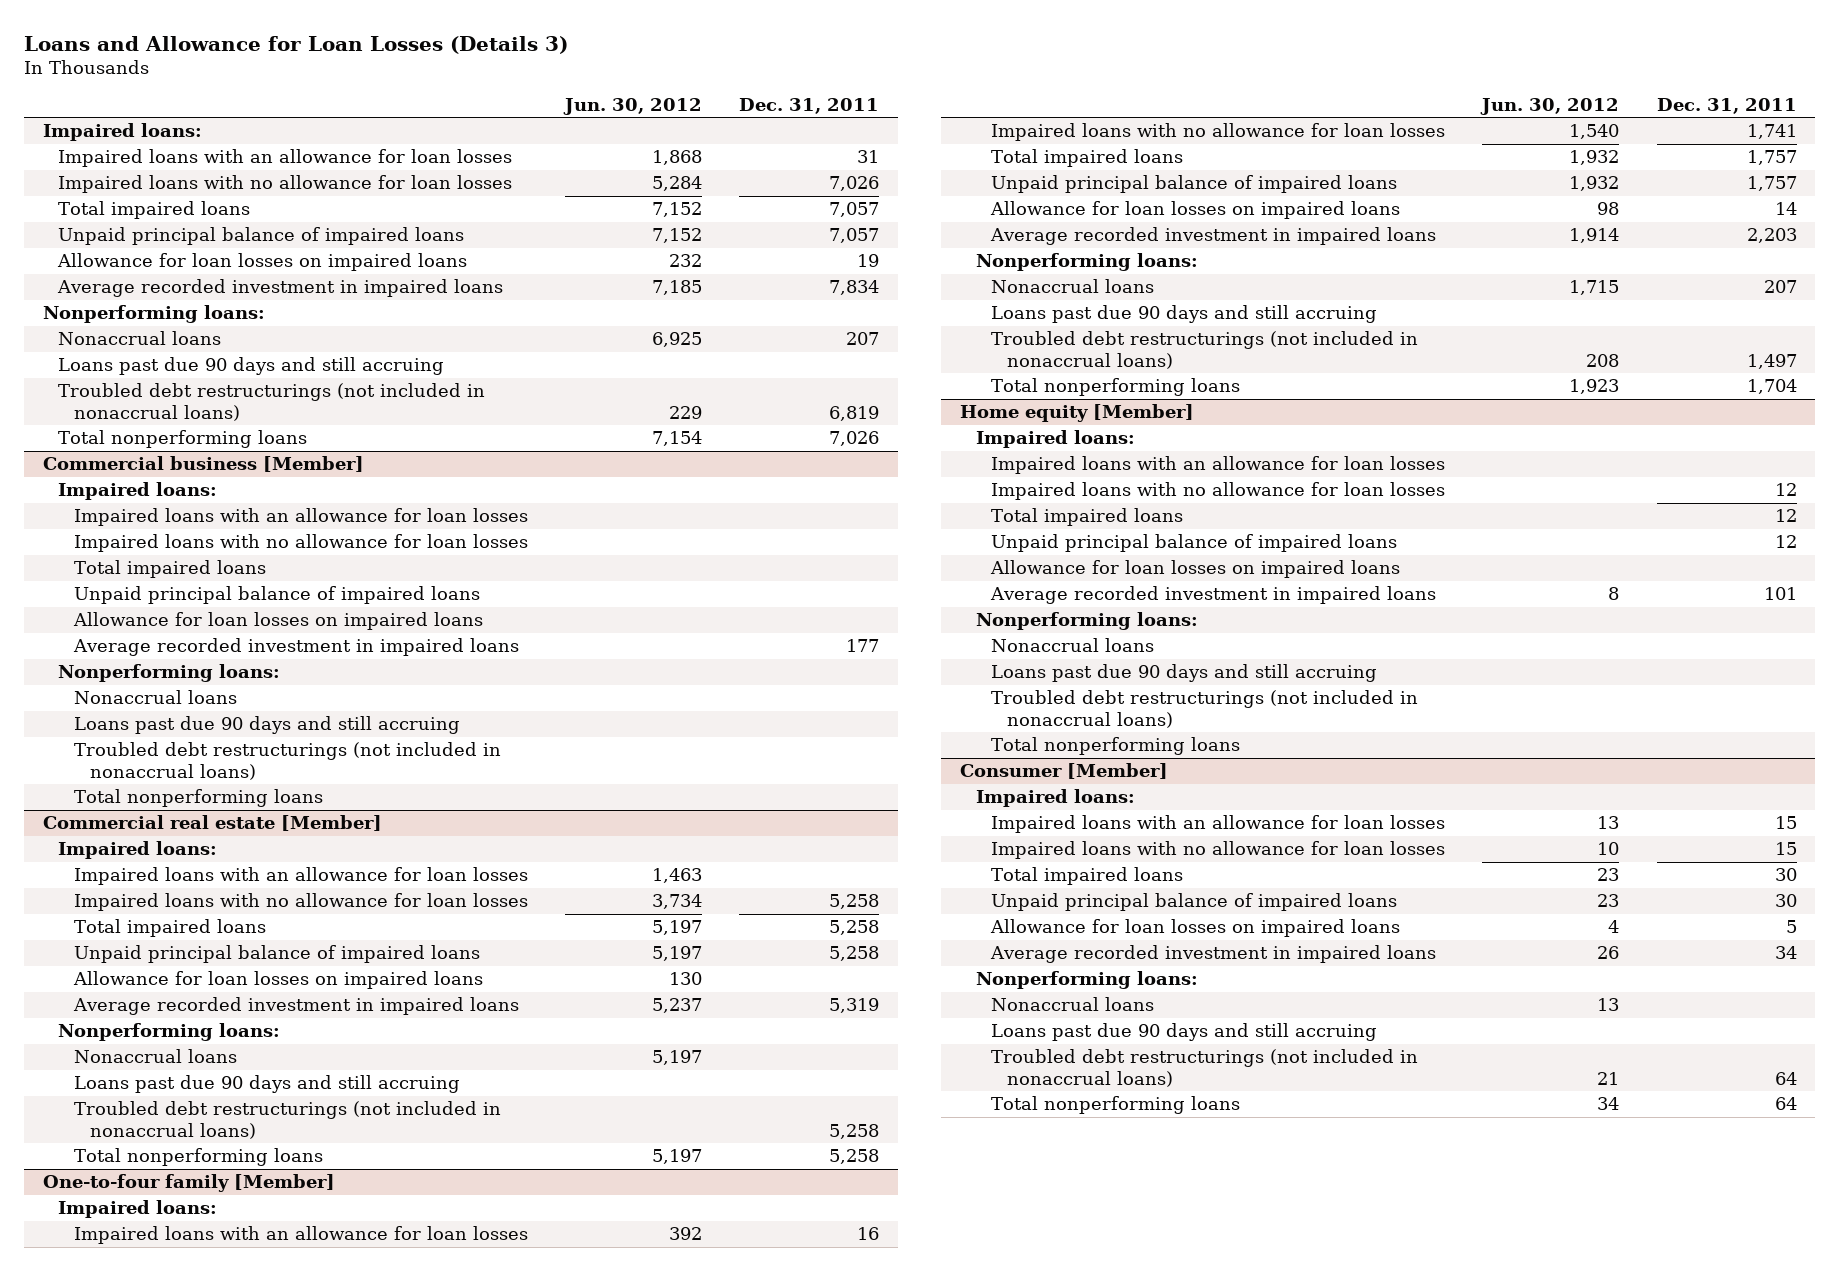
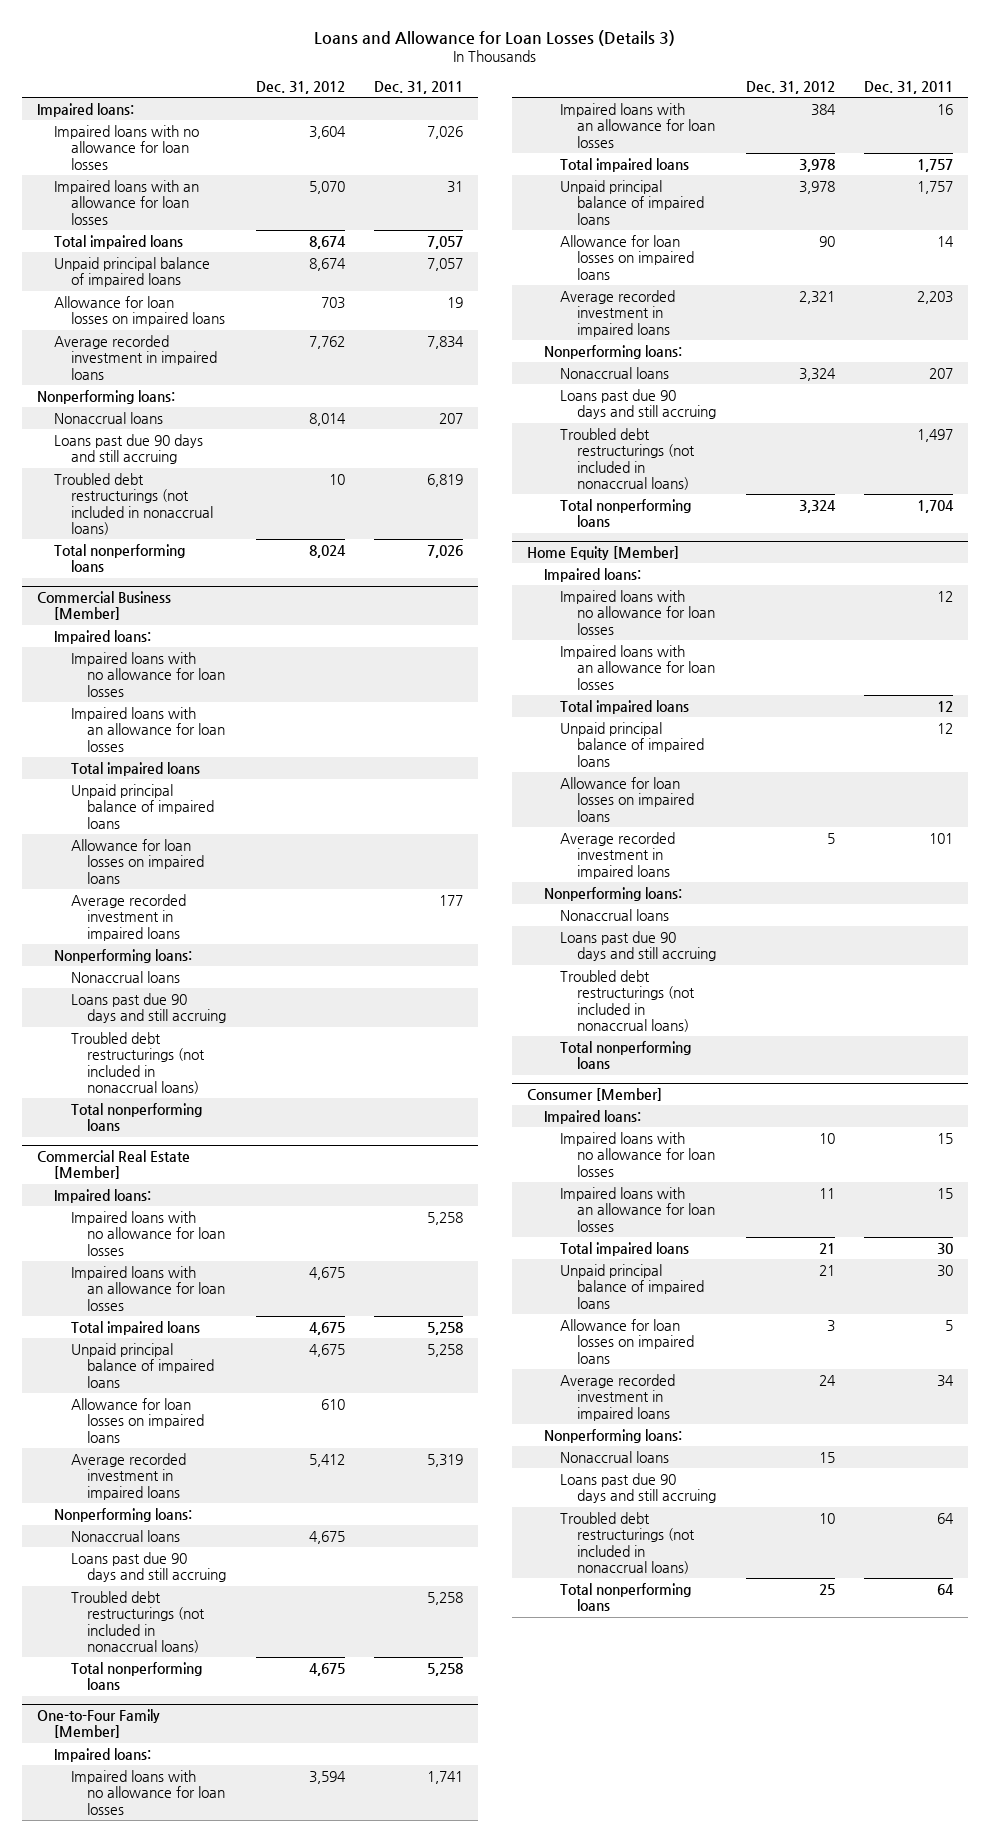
[563,97,703,115] Jun. 30, 2012 -> none
none -> [255,80,345,94] Dec. 31, 2012
[58,149,513,168] Impaired loans with an allowance for loan losses -> [53,179,199,225] Impaired loans with an allowance for loan losses
[42,456,364,473] Commercial business [Member] -> [36,590,171,621] Commercial Business [Member]
[74,508,529,527] Impaired loans with an allowance for loan losses -> none
none -> [70,706,226,752] Impaired loans with an allowance for loan losses
[42,815,382,832] Commercial real estate [Member] -> [36,1149,190,1180] Commercial Real Estate [Member]
[74,867,529,886] Impaired loans with an allowance for loan losses -> none
none -> [70,1265,226,1311] Impaired loans with an allowance for loan losses
[42,1174,335,1193] One-to-four family [Member] -> [36,1708,160,1739] One-to-Four Family [Member]
[74,1226,529,1245] Impaired loans with an allowance for loan losses -> none
none -> [560,102,716,148] Impaired loans with an allowance for loan losses
[959,404,1194,423] Home equity [Member] -> [526,545,679,560] Home Equity [Member]
[991,456,1446,475] Impaired loans with an allowance for loan losses -> none
none -> [560,644,716,690] Impaired loans with an allowance for loan losses
[991,815,1446,834] Impaired loans with an allowance for loan losses -> [560,1186,716,1232] Impaired loans with an allowance for loan losses

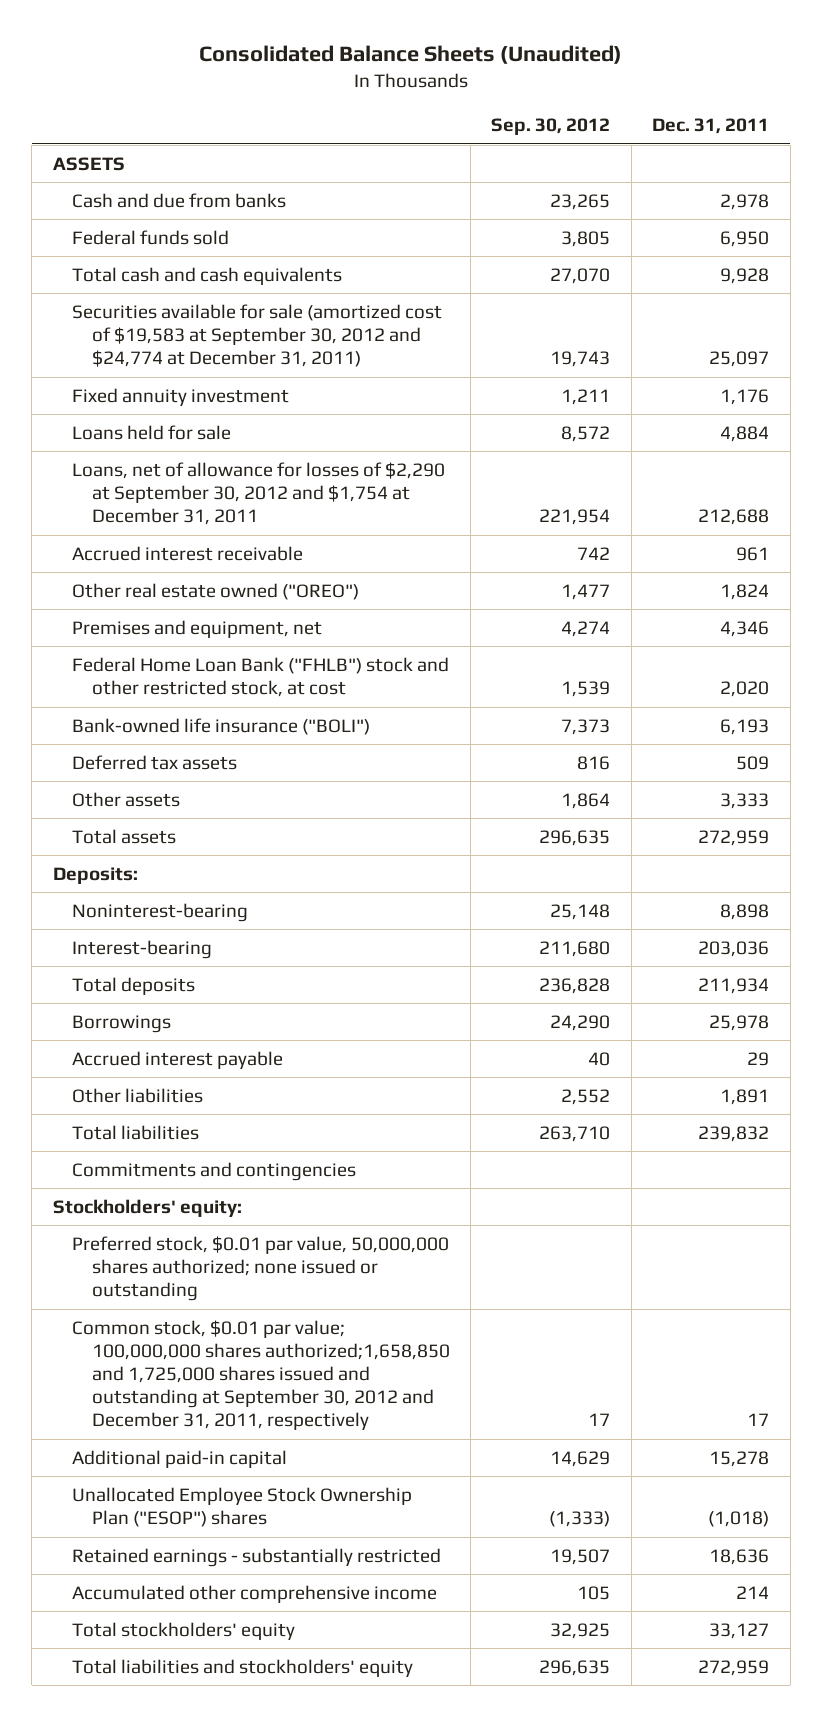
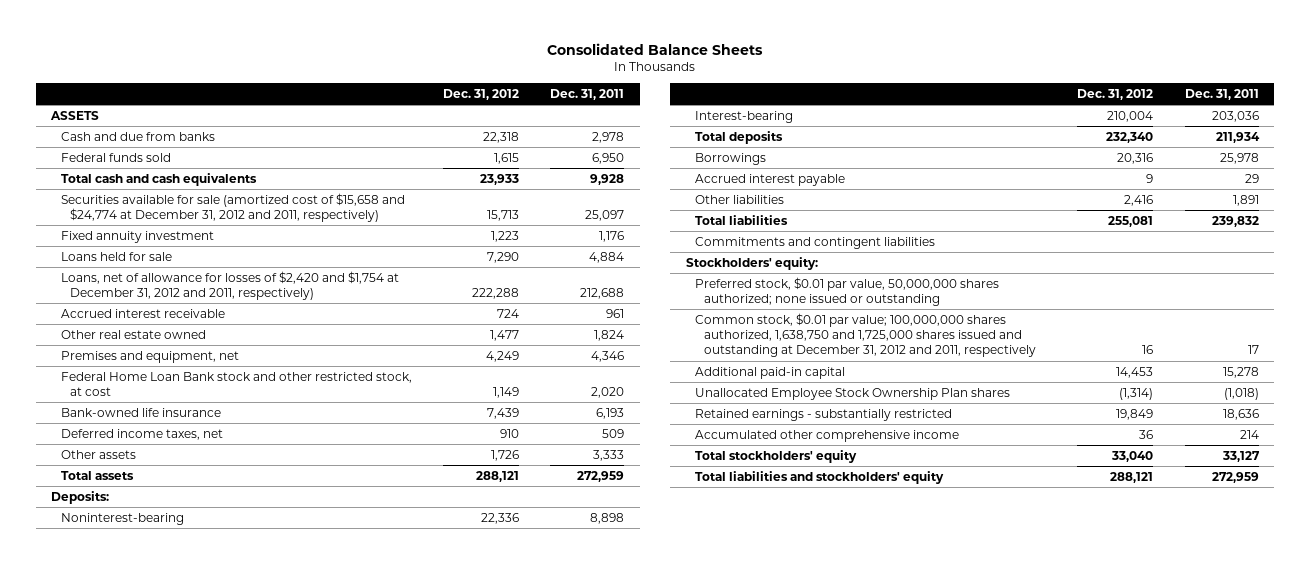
[199,45,623,65] Consolidated Balance Sheets (Unaudited) -> [547,42,764,55] Consolidated Balance Sheets
[491,118,611,136] Sep. 30, 2012 -> none
none -> [442,88,519,100] Dec. 31, 2012
[72,303,443,368] Securities available for sale (amortized cost of $19,583 at September 30, 2012 and $24,774 at December 31, 2011) -> [60,192,405,223] Securities available for sale (amortized cost of $15,658 and $24,774 at December 31, 2012 and 2011, respectively)
[72,461,446,526] Loans, net of allowance for losses of $2,290 at September 30, 2012 and $1,754 at December 31, 2011 -> [60,270,399,301] Loans, net of allowance for losses of $2,420 and $1,754 at December 31, 2012 and 2011, respectively)
[72,582,360,600] Other real estate owned ("OREO") -> [60,329,206,339] Other real estate owned
[72,656,450,697] Federal Home Loan Bank ("FHLB") stock and other restricted stock, at cost -> [60,371,412,397] Federal Home Loan Bank stock and other restricted stock, at cost
[72,717,371,735] Bank-owned life insurance ("BOLI") -> [60,407,221,417] Bank-owned life insurance
[72,754,238,770] Deferred tax assets -> [60,428,223,440] Deferred income taxes, net
[72,1161,357,1181] Commitments and contingencies -> [694,236,935,249] Commitments and contingent liabilities
[72,1319,450,1431] Common stock, $0.01 par value; 100,000,000 shares authorized;1,658,850 and 1,725,000 shares issued and outstanding at September 30, 2012 and December 31, 2011, respectively -> [694,312,1037,358] Common stock, $0.01 par value; 100,000,000 shares authorized, 1,638,750 and 1,725,000 shares issued and outstanding at December 31, 2012 and 2011, respectively
[72,1486,413,1527] Unallocated Employee Stock Ownership Plan ("ESOP") shares -> [694,387,1010,400] Unallocated Employee Stock Ownership Plan shares

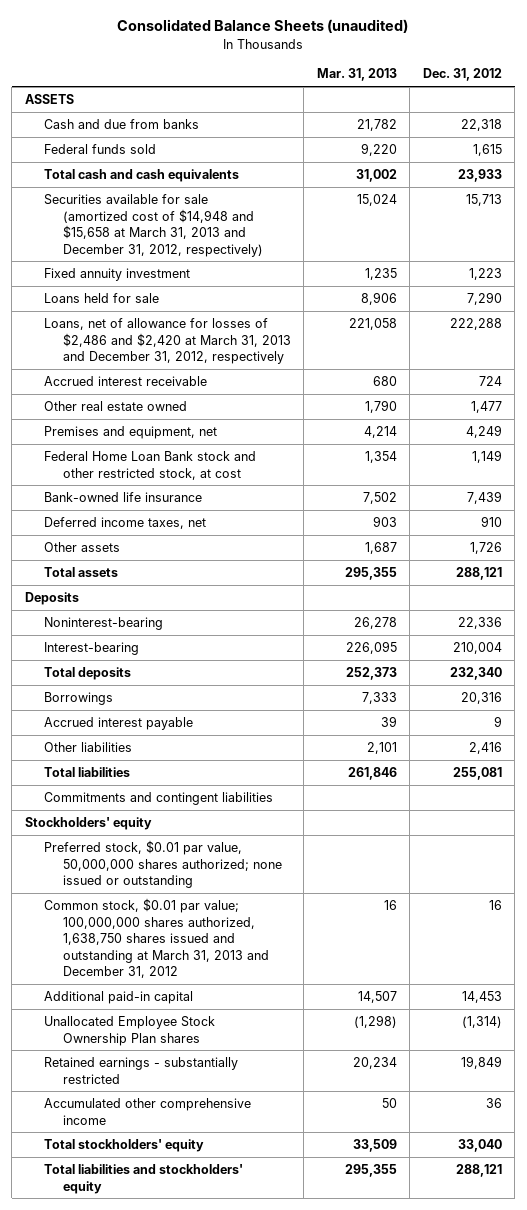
[547,42,764,55] Consolidated Balance Sheets -> [117,19,409,34] Consolidated Balance Sheets (unaudited)
[550,88,625,100] Dec. 31, 2011 -> none
none -> [316,68,397,82] Mar. 31, 2013
[60,192,405,223] Securities available for sale (amortized cost of $15,658 and $24,774 at December 31, 2012 and 2011, respectively) -> [43,194,263,257] Securities available for sale (amortized cost of $14,948 and $15,658 at March 31, 2013 and December 31, 2012, respectively)
[60,270,399,301] Loans, net of allowance for losses of $2,420 and $1,754 at December 31, 2012 and 2011, respectively) -> [43,318,291,365] Loans, net of allowance for losses of $2,486 and $2,420 at March 31, 2013 and December 31, 2012, respectively
[51,490,110,504] Deposits: -> [24,592,79,606] Deposits
[685,256,818,270] Stockholders' equity: -> [24,817,152,831] Stockholders' equity
[694,312,1037,358] Common stock, $0.01 par value; 100,000,000 shares authorized, 1,638,750 and 1,725,000 shares issued and outstanding at December 31, 2012 and 2011, respectively -> [43,898,269,979] Common stock, $0.01 par value; 100,000,000 shares authorized, 1,638,750 shares issued and outstanding at March 31, 2013 and December 31, 2012

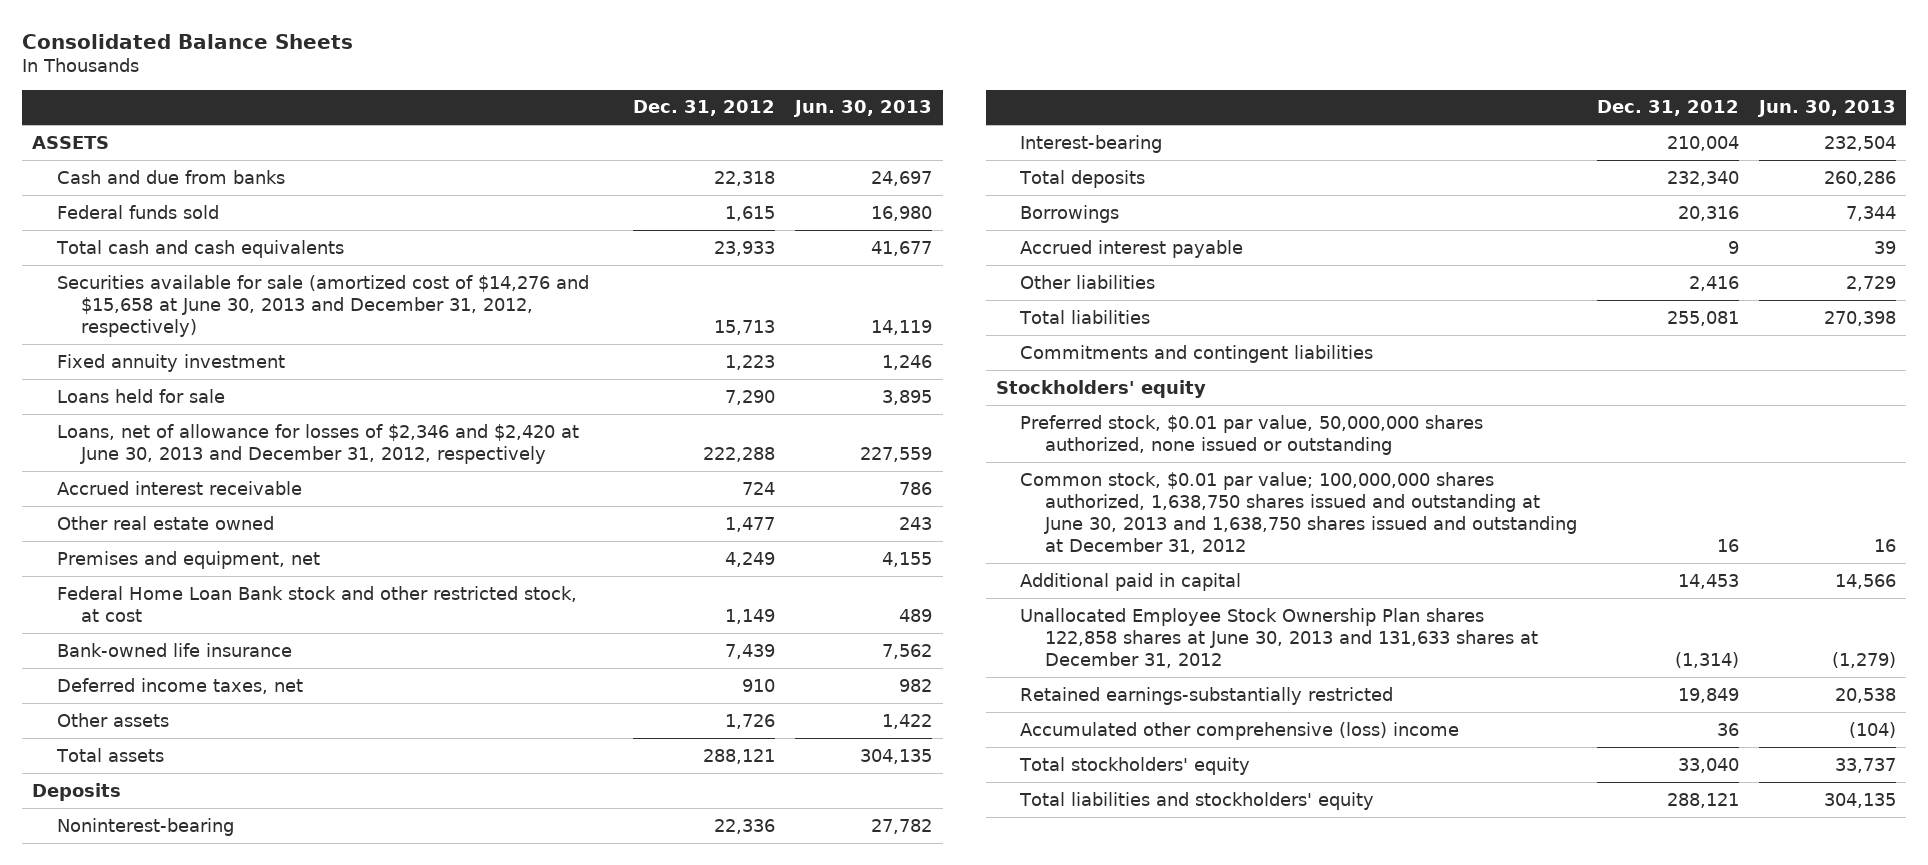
[117,19,409,34] Consolidated Balance Sheets (unaudited) -> [22,33,354,49] Consolidated Balance Sheets
[316,68,397,82] Mar. 31, 2013 -> none
none -> [793,100,933,118] Jun. 30, 2013
[43,194,263,257] Securities available for sale (amortized cost of $14,948 and $15,658 at March 31, 2013 and December 31, 2012, respectively) -> [56,274,589,338] Securities available for sale (amortized cost of $14,276 and $15,658 at June 30, 2013 and December 31, 2012, respectively)
[43,318,291,365] Loans, net of allowance for losses of $2,486 and $2,420 at March 31, 2013 and December 31, 2012, respectively -> [56,423,579,464] Loans, net of allowance for losses of $2,346 and $2,420 at June 30, 2013 and December 31, 2012, respectively
[43,840,282,889] Preferred stock, $0.01 par value, 50,000,000 shares authorized; none issued or outstanding -> [1020,414,1484,455] Preferred stock, $0.01 par value, 50,000,000 shares authorized, none issued or outstanding
[43,898,269,979] Common stock, $0.01 par value; 100,000,000 shares authorized, 1,638,750 shares issued and outstanding at March 31, 2013 and December 31, 2012 -> [1020,471,1577,555] Common stock, $0.01 par value; 100,000,000 shares authorized, 1,638,750 shares issued and outstanding at June 30, 2013 and 1,638,750 shares issued and outstanding at December 31, 2012
[43,991,193,1005] Additional paid-in capital -> [1020,572,1242,591] Additional paid in capital
[43,1016,215,1046] Unallocated Employee Stock Ownership Plan shares -> [1020,607,1538,669] Unallocated Employee Stock Ownership Plan shares 122,858 shares at June 30, 2013 and 131,633 shares at December 31, 2012
[43,1057,238,1084] Retained earnings - substantially restricted -> [1020,686,1394,705] Retained earnings-substantially restricted
[43,1098,251,1125] Accumulated other comprehensive income -> [1020,721,1460,740] Accumulated other comprehensive (loss) income

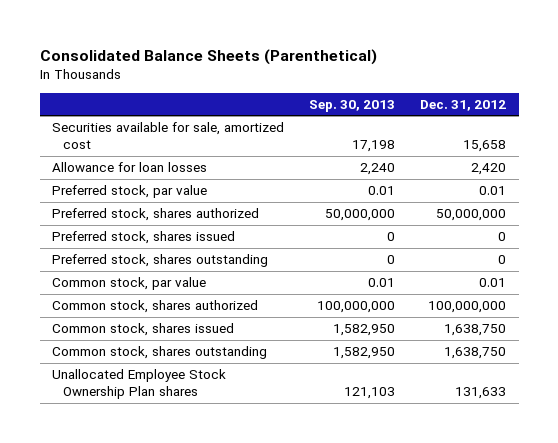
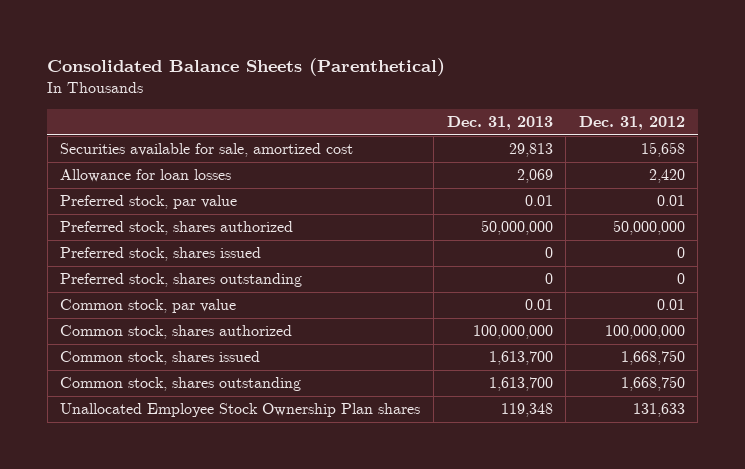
[309,99,396,112] Sep. 30, 2013 -> none
none -> [446,116,553,131] Dec. 31, 2013
[444,324,507,337] 1,638,750 -> [620,350,685,366] 1,668,750
[444,347,507,360] 1,638,750 -> [620,376,685,392] 1,668,750

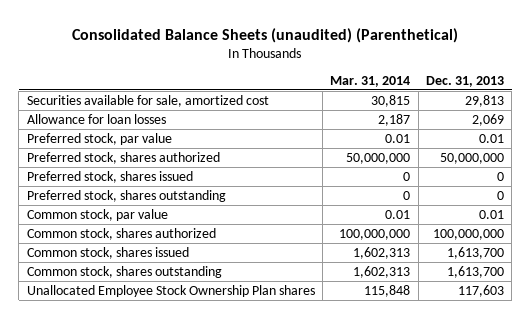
[47,57,446,76] Consolidated Balance Sheets (Parenthetical) -> [72,27,459,43] Consolidated Balance Sheets (unaudited) (Parenthetical)
[578,116,685,131] Dec. 31, 2012 -> none
none -> [330,75,411,87] Mar. 31, 2014
[500,403,553,418] 119,348 -> [457,284,504,297] 117,603

